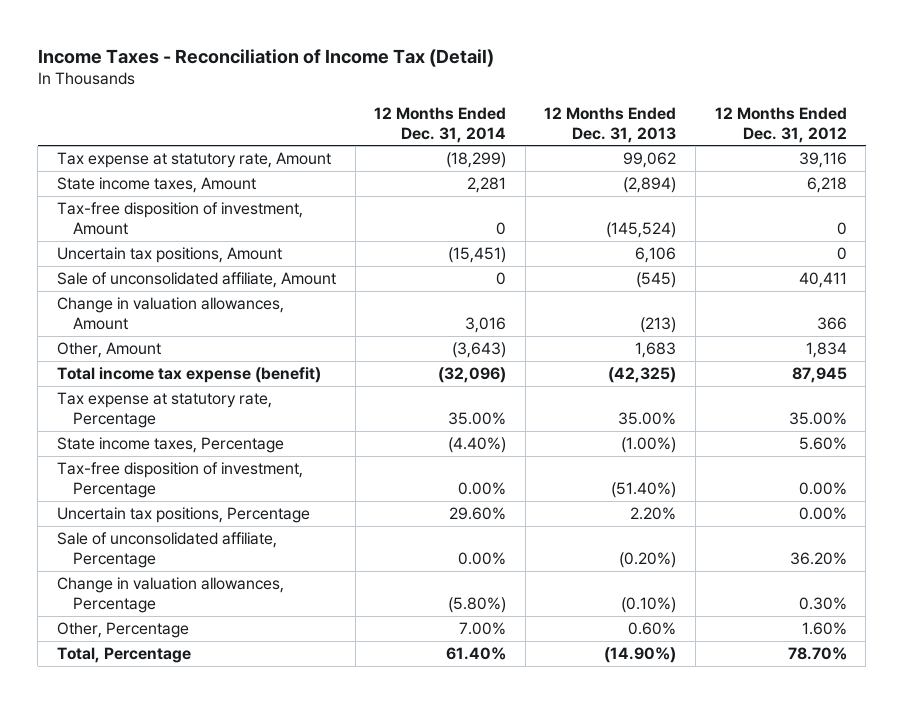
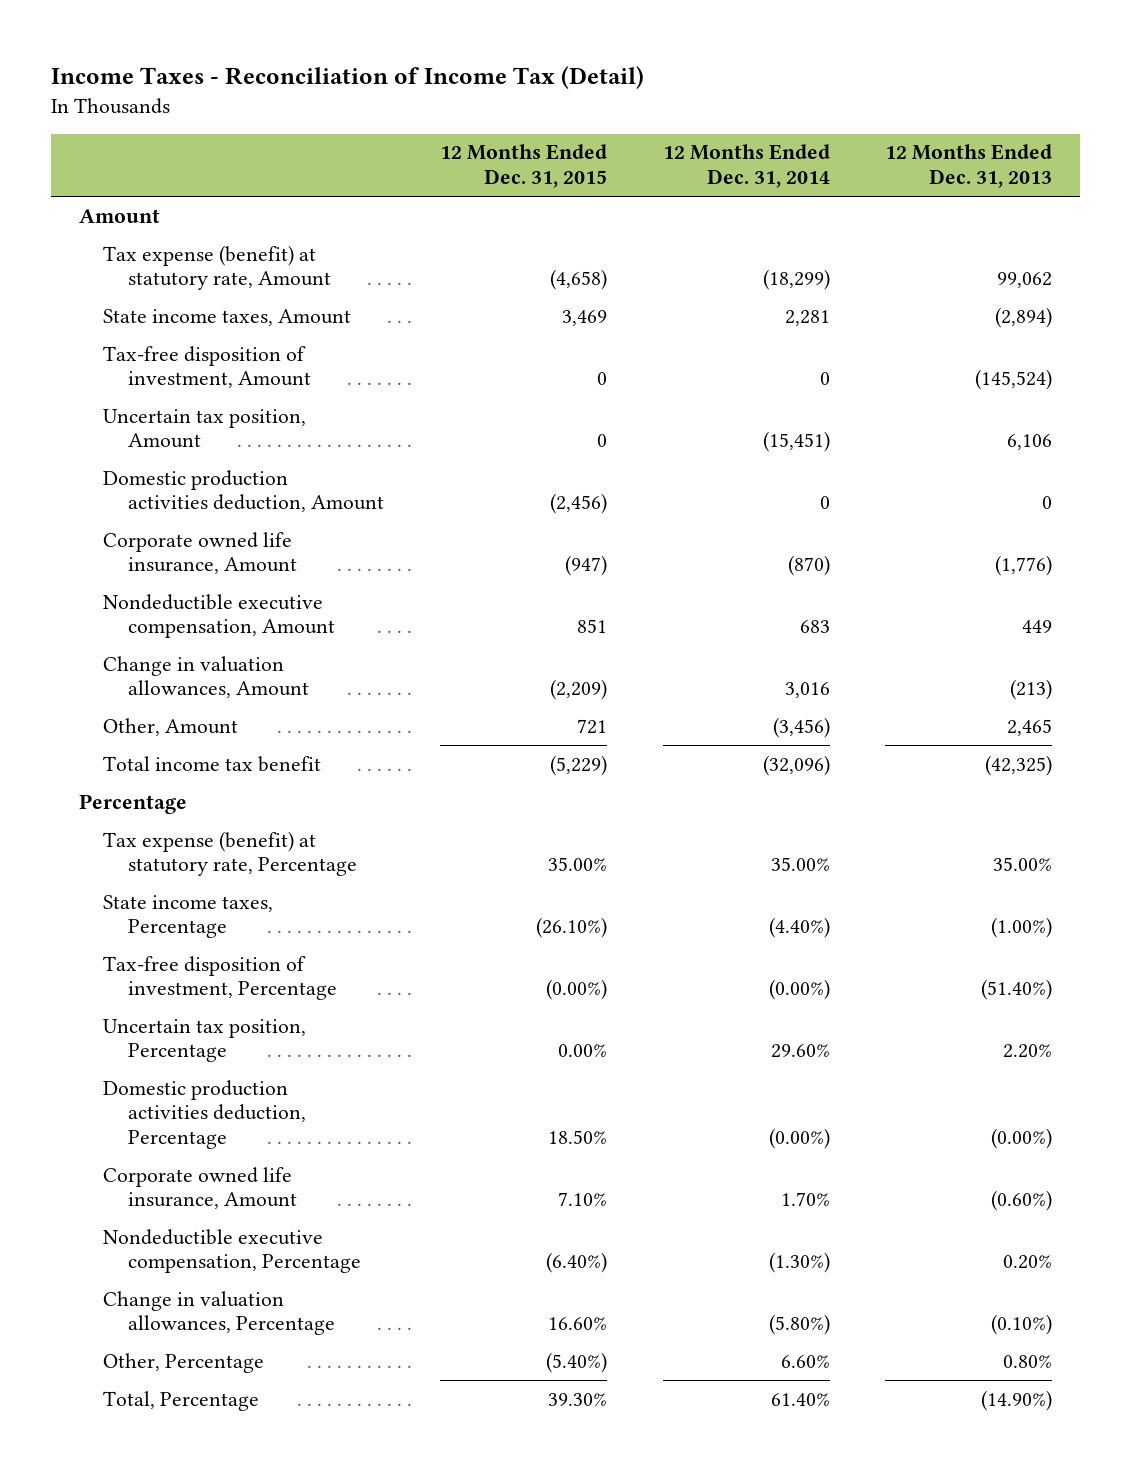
[714,106,847,143] 12 Months Ended Dec. 31, 2012 -> none
none -> [439,144,607,189] 12 Months Ended Dec. 31, 2015
none -> [78,208,160,223] Amount
[56,152,331,169] Tax expense at statutory rate, Amount -> [103,244,332,291] Tax expense (benefit) at statutory rate, Amount
[56,272,336,289] Sale of unconsolidated affiliate, Amount -> none
[56,247,282,264] Uncertain tax positions, Amount -> [103,408,307,449] Uncertain tax position, Amount
none -> [103,469,385,513] Domestic production activities deduction, Amount
none -> [103,531,298,575] Corporate owned life insurance, Amount
none -> [103,593,336,639] Nondeductible executive compensation, Amount
[452,342,507,359] (3,643) -> [772,716,830,738] (3,456)
[635,342,677,359] 1,683 -> [1007,718,1053,736] 2,465
[56,367,321,384] Total income tax expense (benefit) -> [103,755,322,772] Total income tax benefit
none -> [78,793,187,814] Percentage
[56,392,272,429] Tax expense at statutory rate, Percentage -> [103,830,358,877] Tax expense (benefit) at statutory rate, Percentage
[56,532,277,569] Sale of unconsolidated affiliate, Percentage -> none
[458,482,507,496] 0.00% -> [768,979,830,1001] (0.00%)
[56,507,310,524] Uncertain tax positions, Percentage -> [103,1018,307,1063] Uncertain tax position, Percentage
none -> [103,1079,307,1150] Domestic production activities deduction, Percentage
none -> [103,1166,298,1210] Corporate owned life insurance, Amount
none -> [103,1228,362,1274] Nondeductible executive compensation, Percentage
[459,622,507,636] 7.00% -> [780,1354,830,1368] 6.60%
[628,622,677,636] 0.60% -> [1003,1354,1053,1368] 0.80%

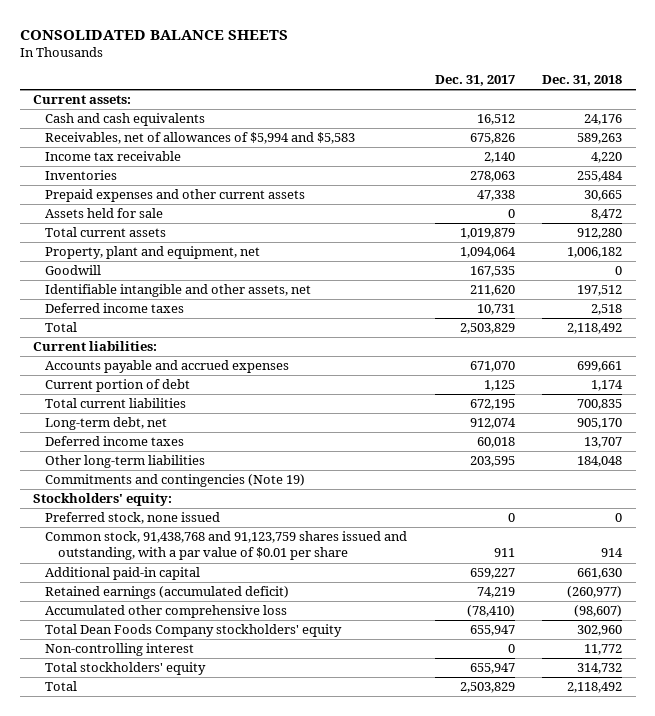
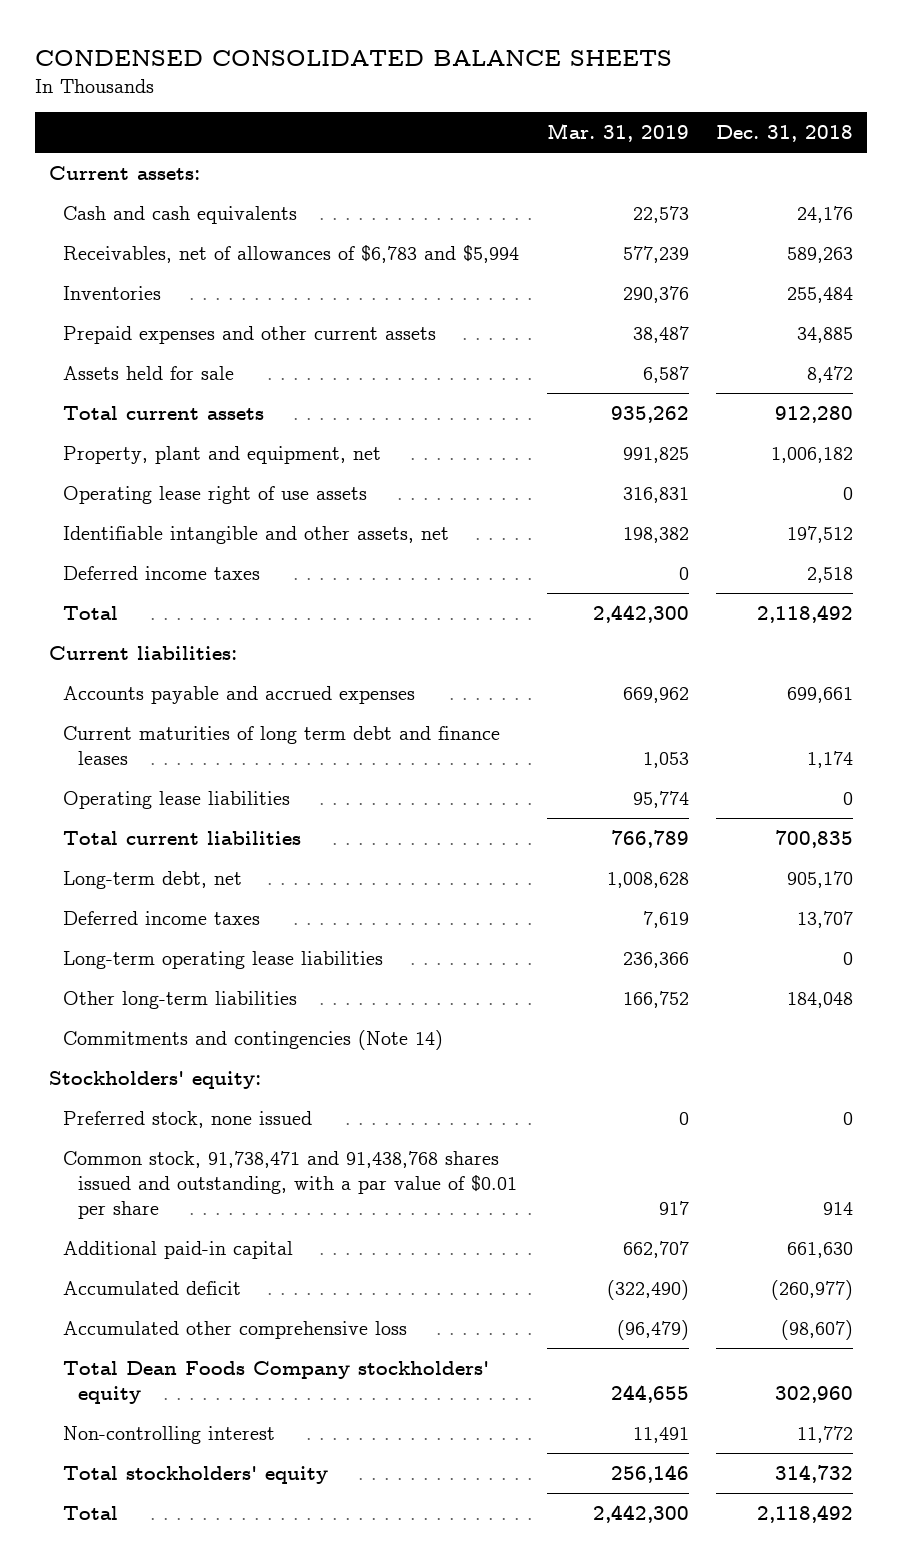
[19,29,288,40] CONSOLIDATED BALANCE SHEETS -> [35,50,673,67] CONDENSED CONSOLIDATED BALANCE SHEETS
[434,75,515,87] Dec. 31, 2017 -> none
none -> [546,123,689,143] Mar. 31, 2019
[45,151,182,162] Income tax receivable -> none
[45,132,356,145] Receivables, net of allowances of $5,994 and $5,583 -> [63,244,520,263] Receivables, net of allowances of $6,783 and $5,994
[584,190,623,202] 30,665 -> [797,326,854,343] 34,885
[45,265,102,276] Goodwill -> none
none -> [63,485,368,504] Operating lease right of use assets
[45,379,191,393] Current portion of debt -> [63,725,501,765] Current maturities of long term debt and finance leases
none -> [63,790,291,809] Operating lease liabilities
none -> [63,950,384,969] Long-term operating lease liabilities
[45,474,306,488] Commitments and contingencies (Note 19) -> [63,1029,444,1050] Commitments and contingencies (Note 14)
[45,531,408,561] Common stock, 91,438,768 and 91,123,759 shares issued and outstanding, with a par value of $0.01 per share -> [63,1150,517,1219] Common stock, 91,738,471 and 91,438,768 shares issued and outstanding, with a par value of $0.01 per share
[45,586,290,600] Retained earnings (accumulated deficit) -> [63,1280,242,1295] Accumulated deficit

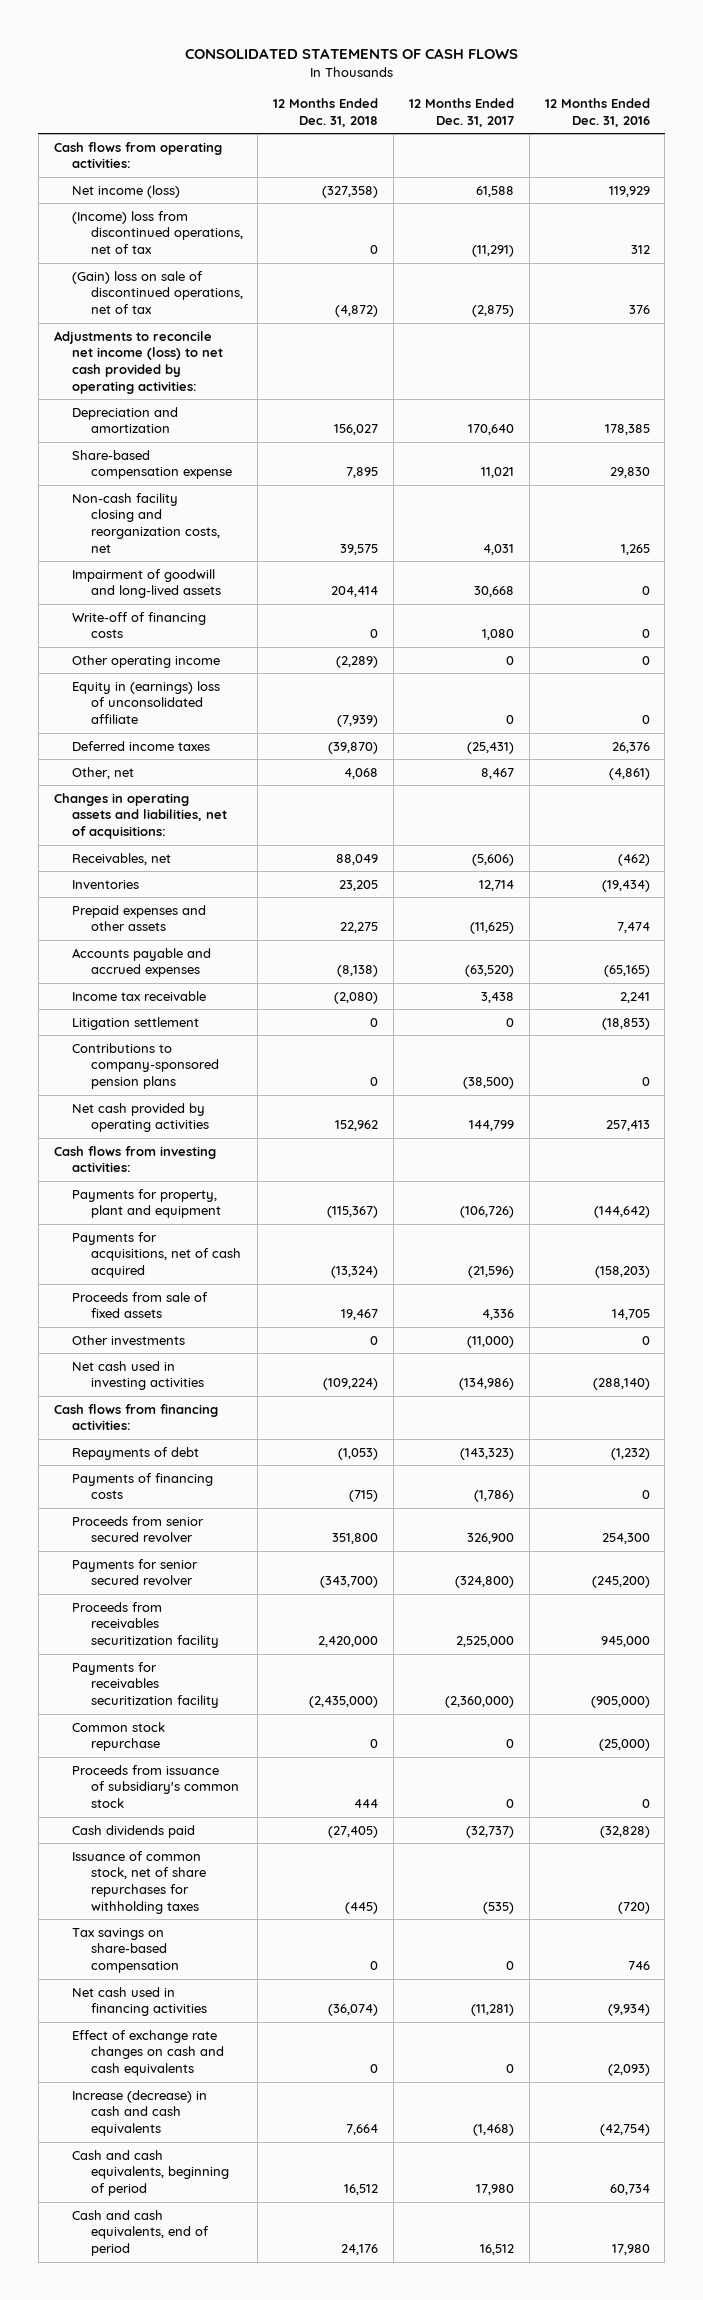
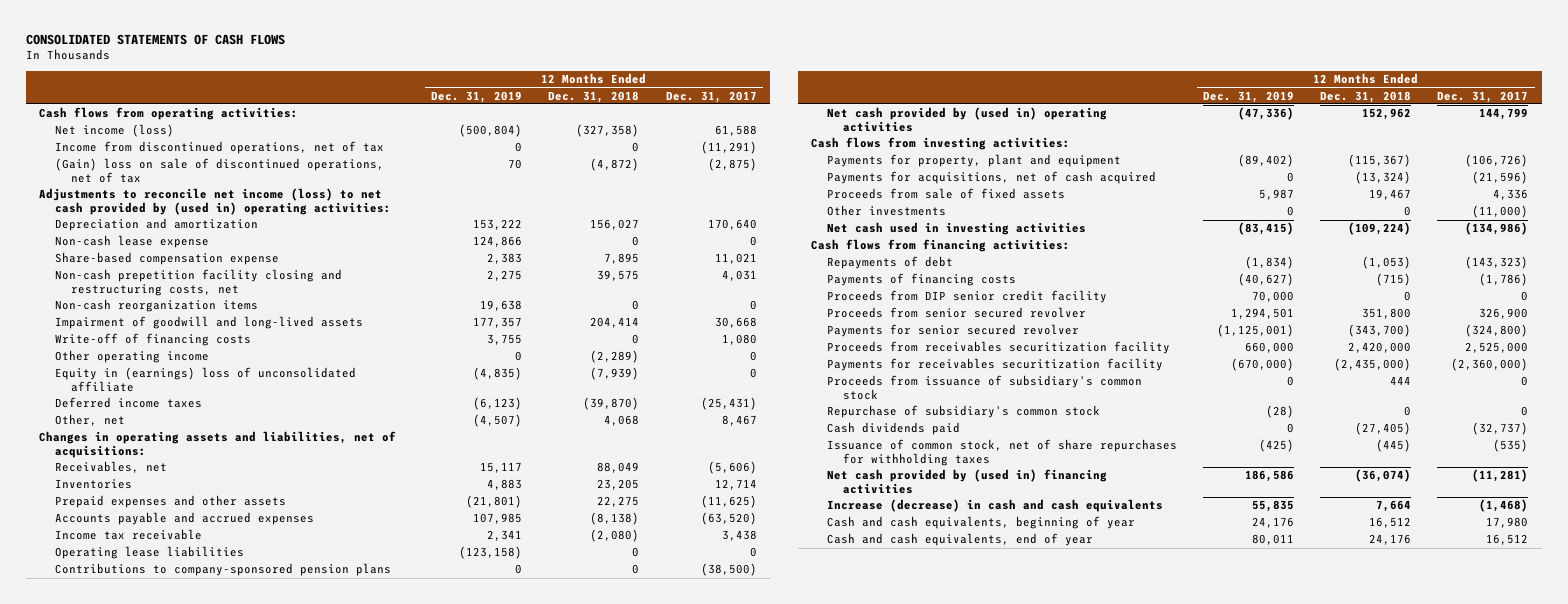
[544,98,650,127] 12 Months Ended Dec. 31, 2016 -> none
none -> [431,90,523,103] Dec. 31, 2019
[72,210,243,255] (Income) loss from discontinued operations, net of tax -> [55,141,385,155] Income from discontinued operations, net of tax
[53,330,224,394] Adjustments to reconcile net income (loss) to net cash provided by operating activities: -> [39,188,392,215] Adjustments to reconcile net income (loss) to net cash provided by (used in) operating activities:
none -> [55,235,210,249] Non-cash lease expense
[72,492,220,553] Non-cash facility closing and reorganization costs, net -> [55,269,343,296] Non-cash prepetition facility closing and restructuring costs, net
none -> [55,299,259,313] Non-cash reorganization items
[72,1016,200,1030] Litigation settlement -> none
none -> [55,546,245,560] Operating lease liabilities
[72,1102,209,1133] Net cash provided by operating activities -> [827,107,1108,132] Net cash provided by (used in) operating activities
none -> [827,290,1108,304] Proceeds from DIP senior credit facility
[72,1721,166,1752] Common stock repurchase -> none
none -> [827,405,1101,419] Repurchase of subsidiary's common stock
[72,1927,179,1974] Tax savings on share-based compensation -> none
[72,2029,224,2077] Effect of exchange rate changes on cash and cash equivalents -> none
[72,1986,207,2017] Net cash used in financing activities -> [827,469,1108,494] Net cash provided by (used in) financing activities
[72,2149,229,2197] Cash and cash equivalents, beginning of period -> [827,516,1136,530] Cash and cash equivalents, beginning of year
[72,2209,209,2257] Cash and cash equivalents, end of period -> [827,533,1094,547] Cash and cash equivalents, end of year

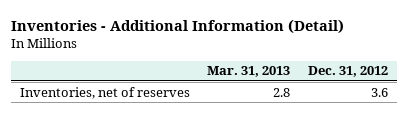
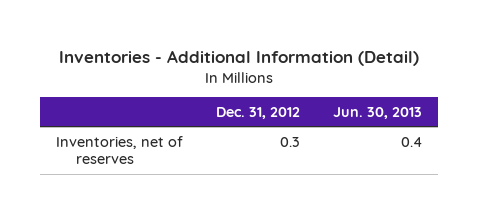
[207,66,291,78] Mar. 31, 2013 -> none
none -> [333,106,423,119] Jun. 30, 2013
[370,87,388,97] 3.6 -> [280,136,301,147] 0.3

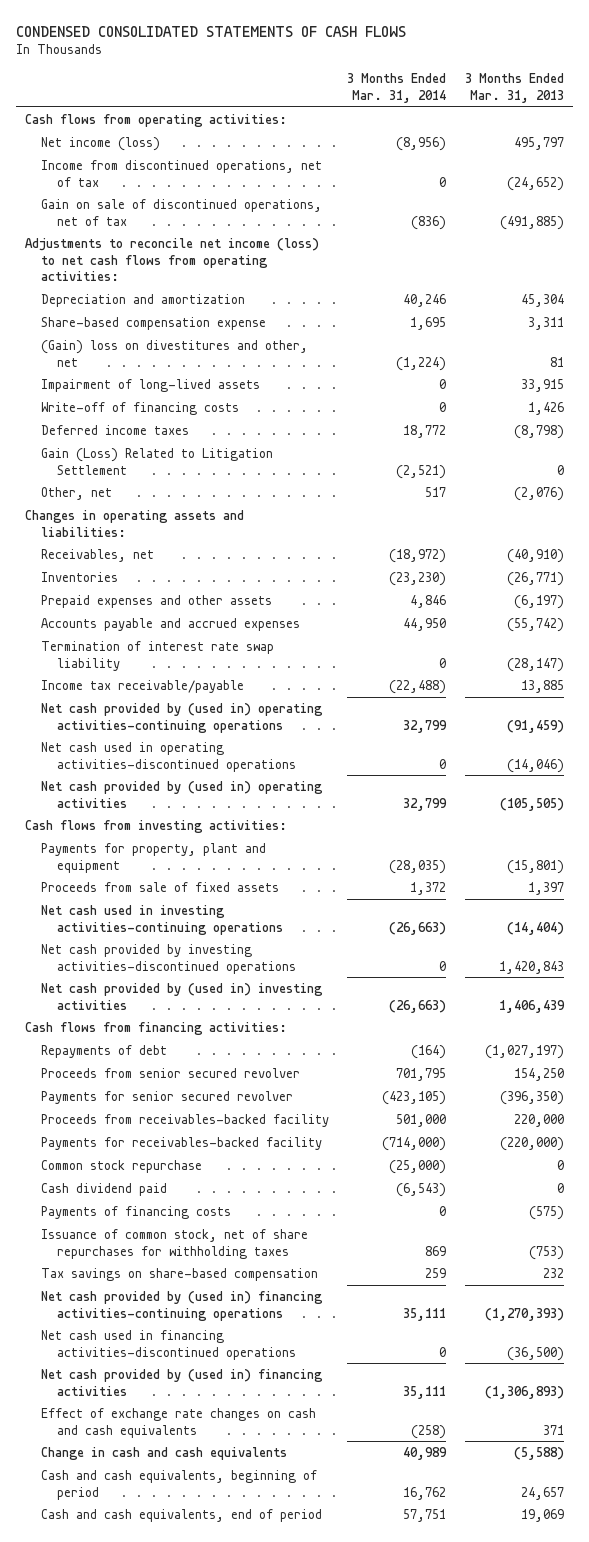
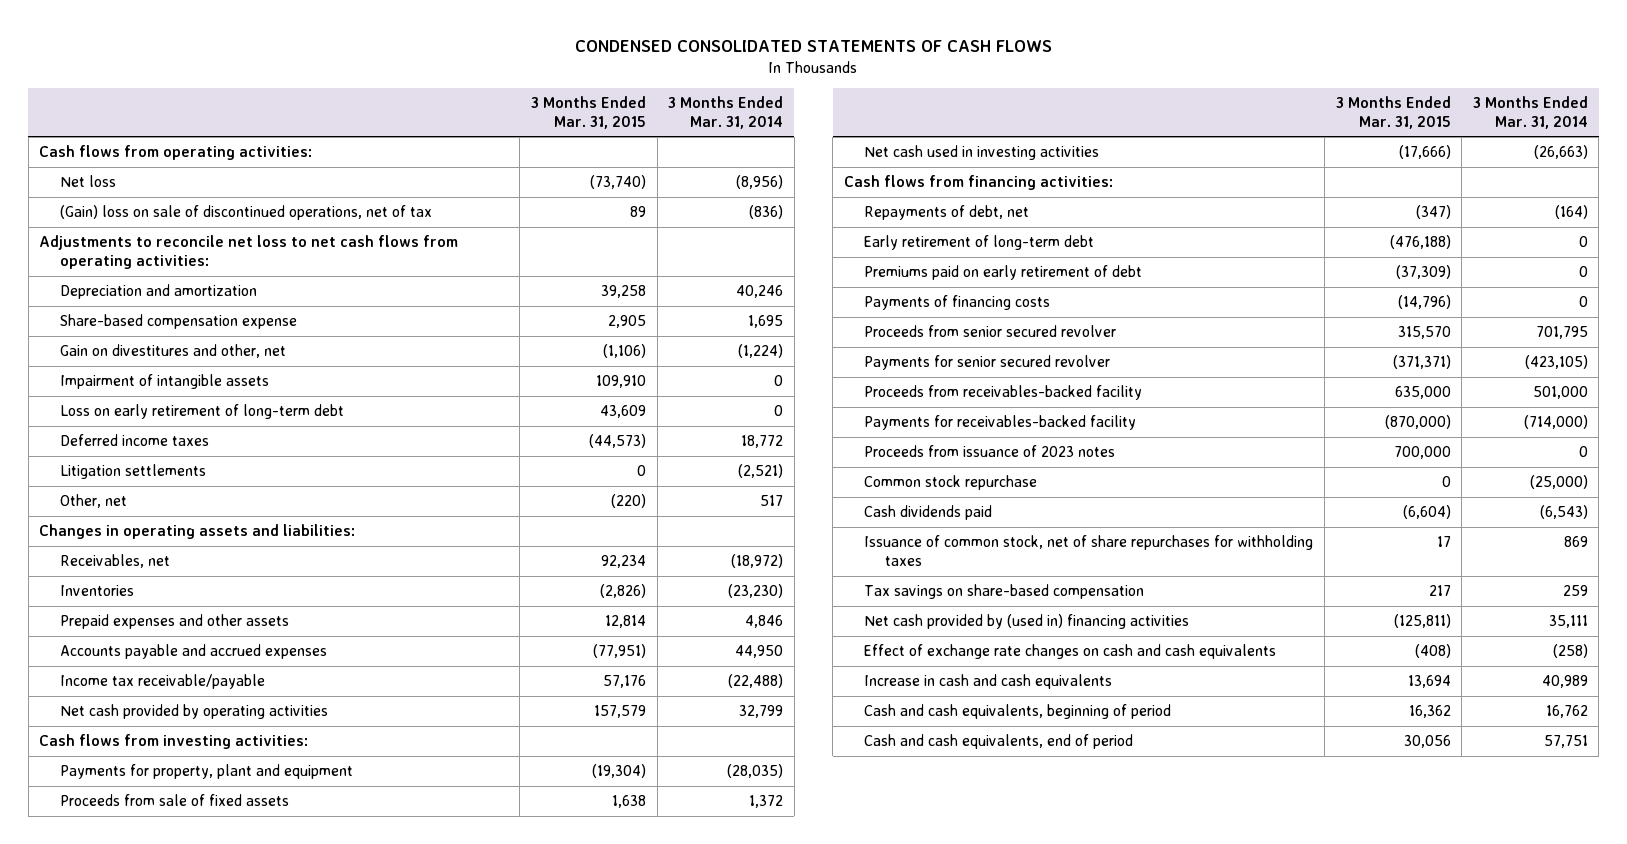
[464,73,564,104] 3 Months Ended Mar. 31, 2013 -> none
none -> [531,96,647,129] 3 Months Ended Mar. 31, 2015
[41,159,323,187] Income from discontinued operations, net of tax -> none
[41,136,161,151] Net income (loss) -> [59,175,116,188] Net loss
[41,198,323,226] Gain on sale of discontinued operations, net of tax -> [59,205,432,221] (Gain) loss on sale of discontinued operations, net of tax
[25,237,320,282] Adjustments to reconcile net income (loss) to net cash flows from operating activities: -> [39,235,459,269] Adjustments to reconcile net loss to net cash flows from operating activities:
[41,401,240,415] Write-off of financing costs -> none
[41,339,309,367] (Gain) loss on divestitures and other, net -> [59,344,286,359] Gain on divestitures and other, net
[41,378,261,392] Impairment of long-lived assets -> [59,374,269,390] Impairment of intangible assets
none -> [59,404,344,420] Loss on early retirement of long-term debt
[41,447,274,475] Gain (Loss) Related to Litigation Settlement -> [59,464,206,480] Litigation settlements
[41,640,275,671] Termination of interest rate swap liability -> none
[41,702,324,733] Net cash provided by (used in) operating activities-continuing operations -> none
[41,741,297,772] Net cash used in operating activities-discontinued operations -> none
[41,780,324,808] Net cash provided by (used in) operating activities -> [59,704,328,720] Net cash provided by operating activities
[41,904,284,935] Net cash used in investing activities-continuing operations -> none
[41,943,297,974] Net cash provided by investing activities-discontinued operations -> none
[41,982,324,1010] Net cash provided by (used in) investing activities -> [864,145,1100,161] Net cash used in investing activities
[41,1044,168,1058] Repayments of debt -> [864,205,1030,221] Repayments of debt, net
none -> [864,235,1095,251] Early retirement of long-term debt
none -> [864,265,1143,281] Premiums paid on early retirement of debt
[41,1205,232,1219] Payments of financing costs -> [864,295,1051,311] Payments of financing costs
none -> [864,445,1116,458] Proceeds from issuance of 2023 notes
[41,1182,168,1196] Cash dividend paid -> [864,505,993,521] Cash dividends paid
[41,1290,324,1321] Net cash provided by (used in) financing activities-continuing operations -> none
[41,1329,297,1360] Net cash used in financing activities-discontinued operations -> none
[41,1446,288,1460] Change in cash and cash equivalents -> [864,674,1113,690] Increase in cash and cash equivalents

